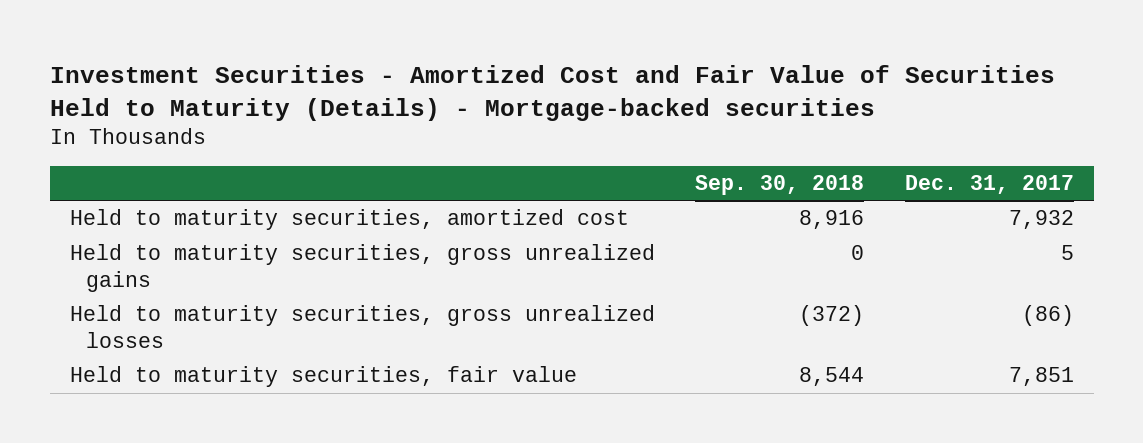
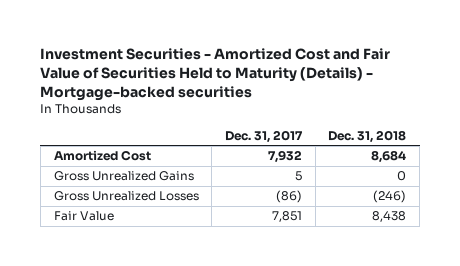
[695,175,865,196] Sep. 30, 2018 -> none
none -> [328,129,407,143] Dec. 31, 2018
[69,209,629,231] Held to maturity securities, amortized cost -> [53,150,151,162] Amortized Cost
[69,244,655,292] Held to maturity securities, gross unrealized gains -> [53,171,194,182] Gross Unrealized Gains
[69,305,655,348] Held to maturity securities, gross unrealized losses -> [53,191,199,202] Gross Unrealized Losses
[69,366,577,388] Held to maturity securities, fair value -> [53,211,114,222] Fair Value

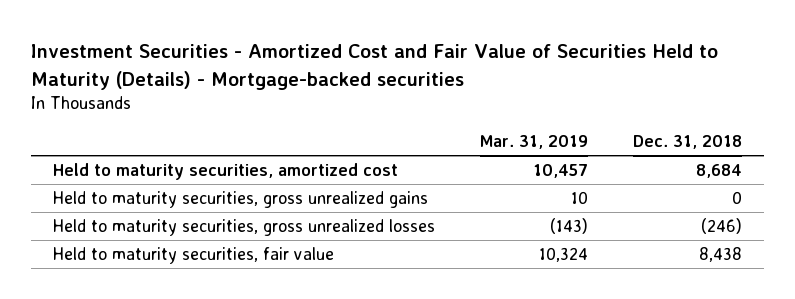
[224,129,303,143] Dec. 31, 2017 -> none
none -> [480,135,589,150] Mar. 31, 2019
[53,150,151,162] Amortized Cost -> [53,163,399,181] Held to maturity securities, amortized cost
[53,171,194,182] Gross Unrealized Gains -> [53,191,429,209] Held to maturity securities, gross unrealized gains
[53,191,199,202] Gross Unrealized Losses -> [53,219,436,237] Held to maturity securities, gross unrealized losses
[53,211,114,222] Fair Value -> [53,247,335,265] Held to maturity securities, fair value

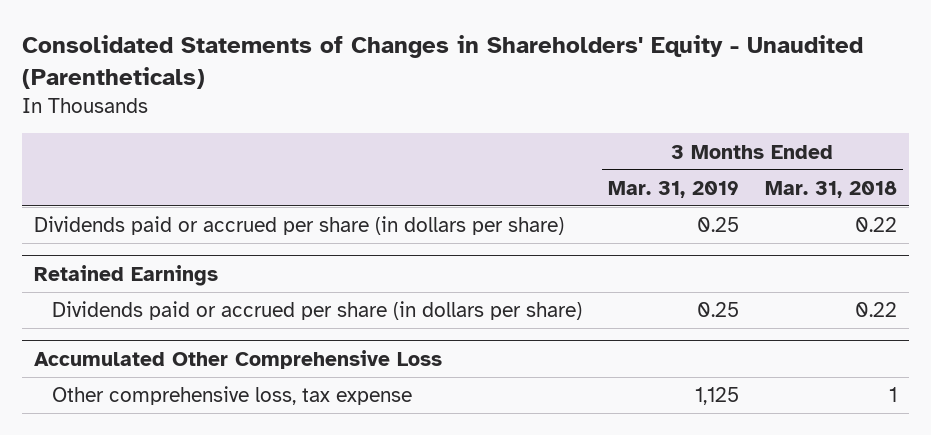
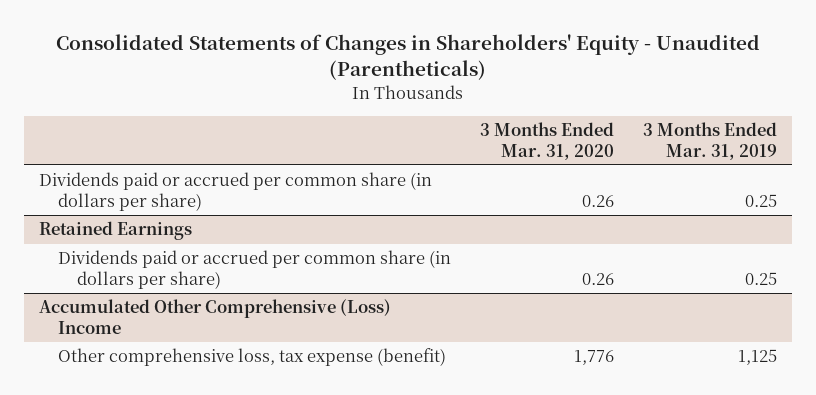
[764,180,897,198] Mar. 31, 2018 -> none
none -> [480,121,615,160] 3 Months Ended Mar. 31, 2020
[34,216,565,236] Dividends paid or accrued per share (in dollars per share) -> [38,172,432,212] Dividends paid or accrued per common share (in dollars per share)
[52,301,583,321] Dividends paid or accrued per share (in dollars per share) -> [58,250,452,290] Dividends paid or accrued per common share (in dollars per share)
[34,349,443,369] Accumulated Other Comprehensive Loss -> [38,299,391,335] Accumulated Other Comprehensive (Loss) Income
[52,386,413,406] Other comprehensive loss, tax expense -> [58,348,447,367] Other comprehensive loss, tax expense (benefit)

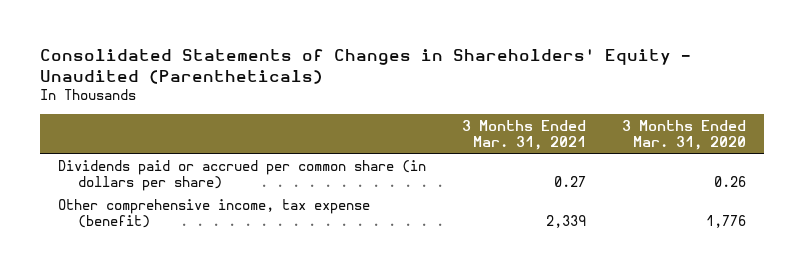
[643,121,778,160] 3 Months Ended Mar. 31, 2019 -> none
none -> [461,119,586,150] 3 Months Ended Mar. 31, 2021
[38,221,192,241] Retained Earnings -> none
[58,250,452,290] Dividends paid or accrued per common share (in dollars per share) -> none
[38,299,391,335] Accumulated Other Comprehensive (Loss) Income -> none
[58,348,447,367] Other comprehensive loss, tax expense (benefit) -> [57,198,370,228] Other comprehensive income, tax expense (benefit)

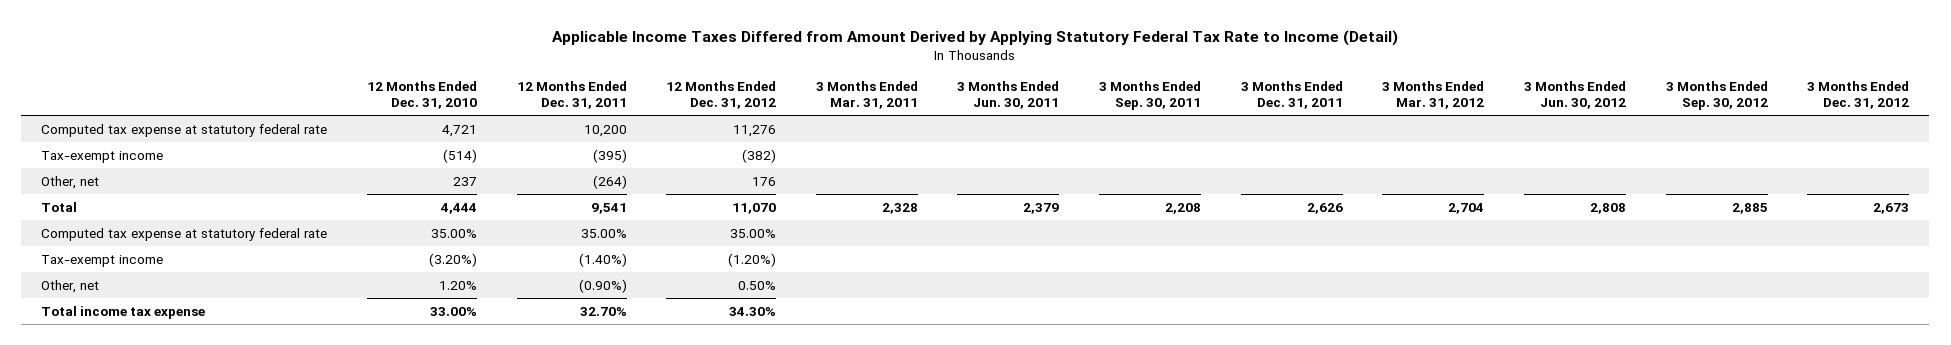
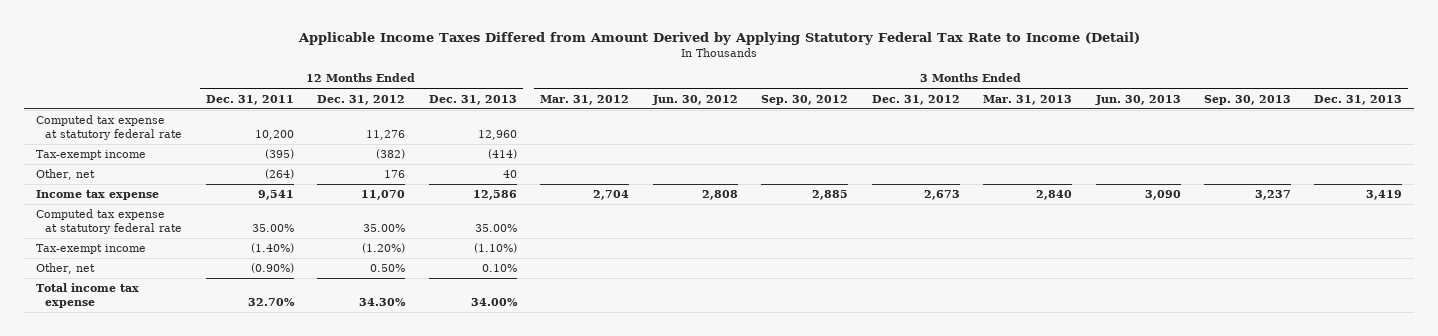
[366,81,477,110] 12 Months Ended Dec. 31, 2010 -> none
[815,81,918,110] 3 Months Ended Mar. 31, 2011 -> none
[957,81,1060,110] 3 Months Ended Jun. 30, 2011 -> none
[1099,81,1202,111] 3 Months Ended Sep. 30, 2011 -> none
[1240,81,1343,110] 3 Months Ended Dec. 31, 2011 -> none
none -> [428,94,517,105] Dec. 31, 2013
none -> [983,94,1073,105] Mar. 31, 2013
none -> [1094,94,1181,105] Jun. 30, 2013
none -> [1204,94,1292,105] Sep. 30, 2013
none -> [1314,94,1403,105] Dec. 31, 2013
[41,201,78,212] Total -> [35,190,159,201] Income tax expense

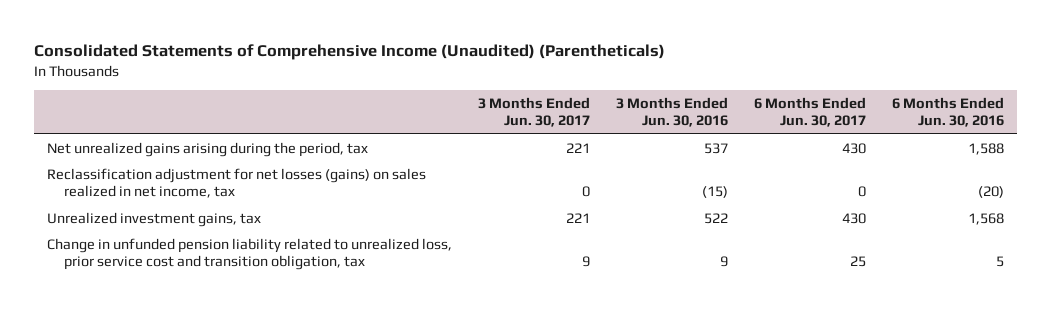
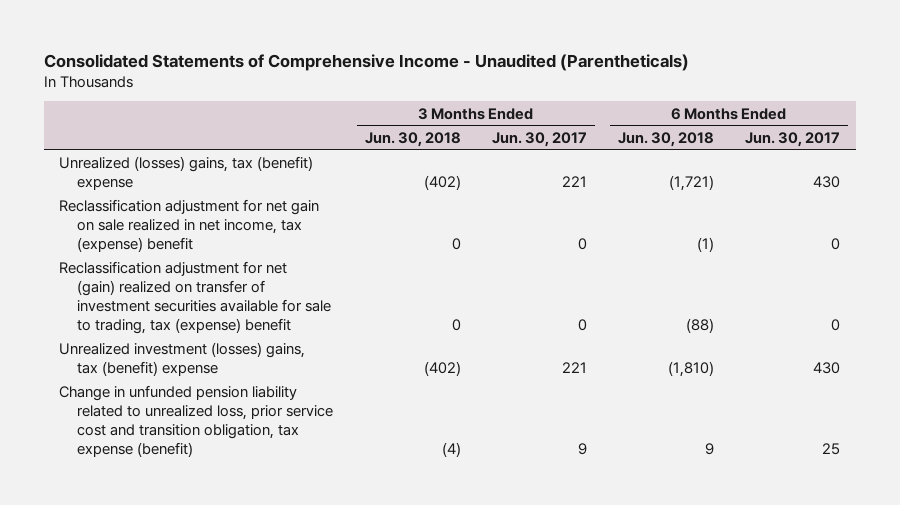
[34,44,666,61] Consolidated Statements of Comprehensive Income (Unaudited) (Parentheticals) -> [43,53,689,71] Consolidated Statements of Comprehensive Income - Unaudited (Parentheticals)
[615,97,728,128] 3 Months Ended Jun. 30, 2016 -> none
[891,97,1004,128] 6 Months Ended Jun. 30, 2016 -> none
none -> [364,131,461,147] Jun. 30, 2018
none -> [617,131,714,147] Jun. 30, 2018
[47,141,369,157] Net unrealized gains arising during the period, tax -> [59,156,314,191] Unrealized (losses) gains, tax (benefit) expense
[47,167,427,199] Reclassification adjustment for net losses (gains) on sales realized in net income, tax -> [59,199,320,253] Reclassification adjustment for net gain on sale realized in net income, tax (expense) benefit
none -> [59,261,332,335] Reclassification adjustment for net (gain) realized on transfer of investment securities available for sale to trading, tax (expense) benefit
[47,211,262,227] Unrealized investment gains, tax -> [59,342,306,377] Unrealized investment (losses) gains, tax (benefit) expense
[47,237,453,271] Change in unfunded pension liability related to unrealized loss, prior service cost and transition obligation, tax -> [59,385,334,458] Change in unfunded pension liability related to unrealized loss, prior service cost and transition obligation, tax expense (benefit)

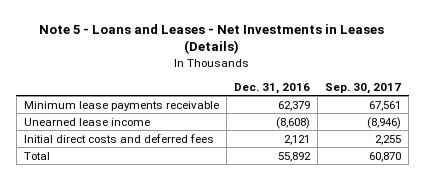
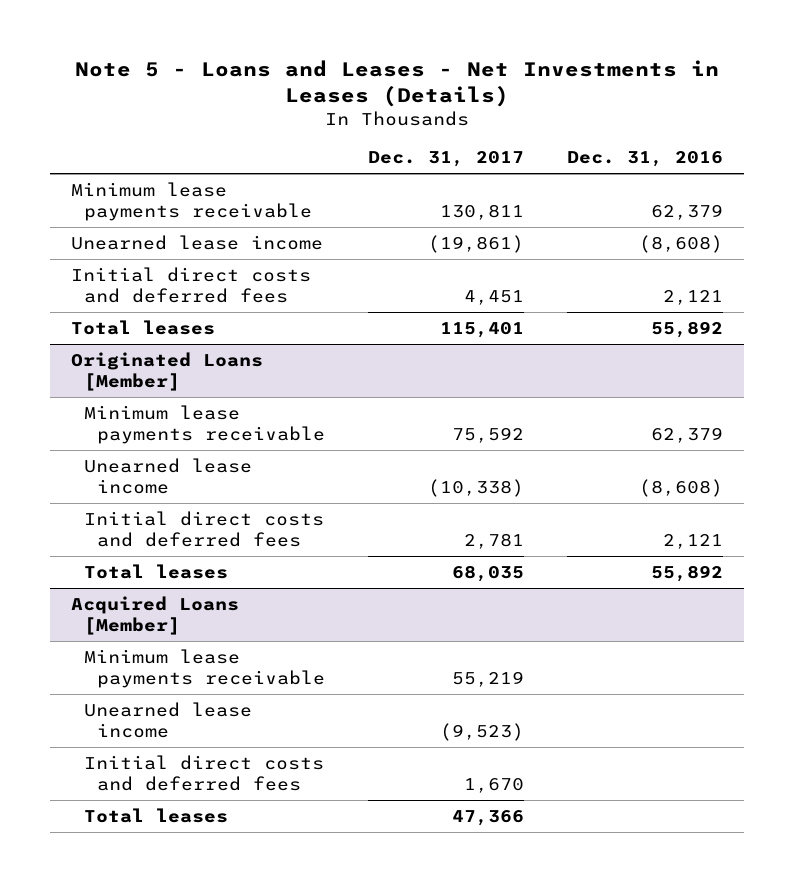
[325,82,402,94] Sep. 30, 2017 -> none
none -> [368,151,525,168] Dec. 31, 2017
[23,151,50,160] Total -> [71,319,216,335] Total leases
none -> [71,351,264,391] Originated Loans [Member]
none -> [84,404,326,444] Minimum lease payments receivable
none -> [84,457,253,494] Unearned lease income
none -> [84,510,325,547] Initial direct costs and deferred fees
none -> [84,563,229,579] Total leases
none -> [71,595,240,635] Acquired Loans [Member]
none -> [84,648,326,688] Minimum lease payments receivable
none -> [84,701,253,738] Unearned lease income
none -> [84,754,325,791] Initial direct costs and deferred fees
none -> [84,807,229,823] Total leases

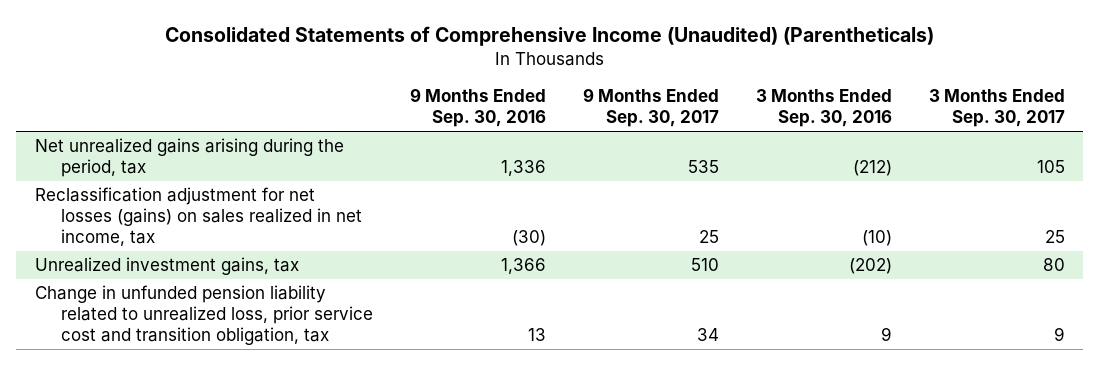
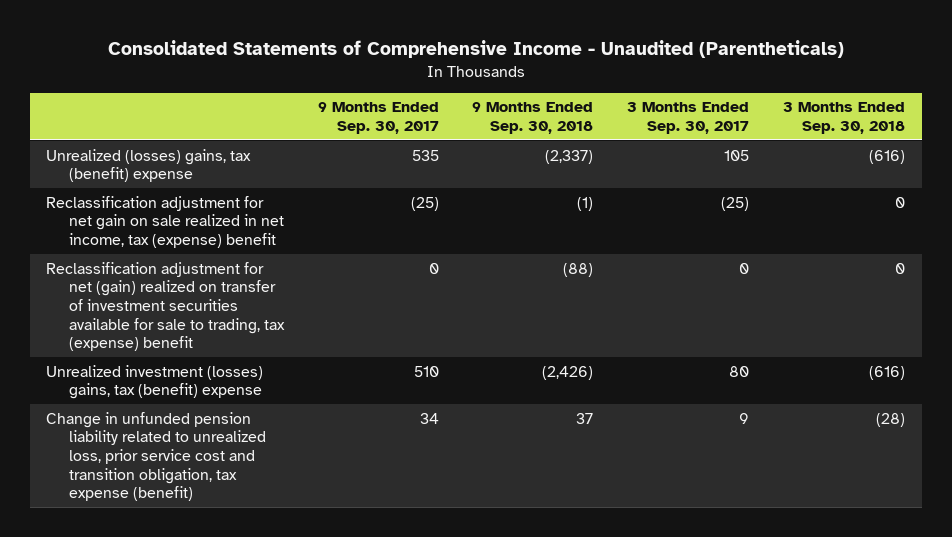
[164,26,934,47] Consolidated Statements of Comprehensive Income (Unaudited) (Parentheticals) -> [107,39,844,58] Consolidated Statements of Comprehensive Income - Unaudited (Parentheticals)
[410,88,547,128] 9 Months Ended Sep. 30, 2016 -> none
[756,89,893,128] 3 Months Ended Sep. 30, 2016 -> none
none -> [472,102,594,135] 9 Months Ended Sep. 30, 2018
none -> [783,102,906,135] 3 Months Ended Sep. 30, 2018
[34,138,344,178] Net unrealized gains arising during the period, tax -> [46,148,252,183] Unrealized (losses) gains, tax (benefit) expense
[34,187,363,247] Reclassification adjustment for net losses (gains) on sales realized in net income, tax -> [46,195,284,249] Reclassification adjustment for net gain on sale realized in net income, tax (expense) benefit
[699,230,720,244] 25 -> [410,196,439,211] (25)
[1044,230,1065,244] 25 -> [721,196,750,211] (25)
none -> [46,261,285,352] Reclassification adjustment for net (gain) realized on transfer of investment securities available for sale to trading, tax (expense) benefit
[34,257,299,276] Unrealized investment gains, tax -> [46,364,264,400] Unrealized investment (losses) gains, tax (benefit) expense
[34,285,374,346] Change in unfunded pension liability related to unrealized loss, prior service cost and transition obligation, tax -> [46,411,266,502] Change in unfunded pension liability related to unrealized loss, prior service cost and transition obligation, tax expense (benefit)

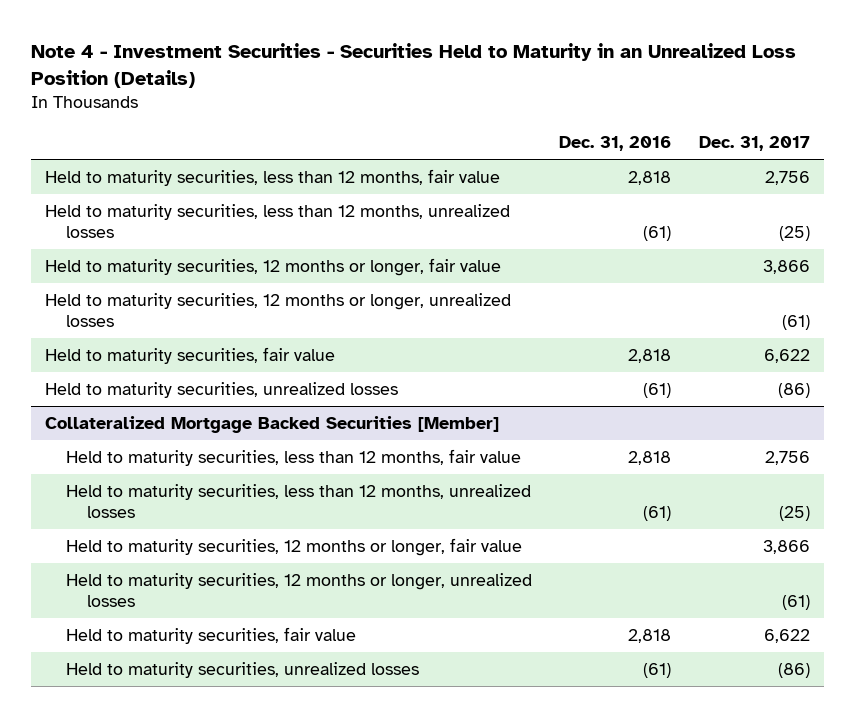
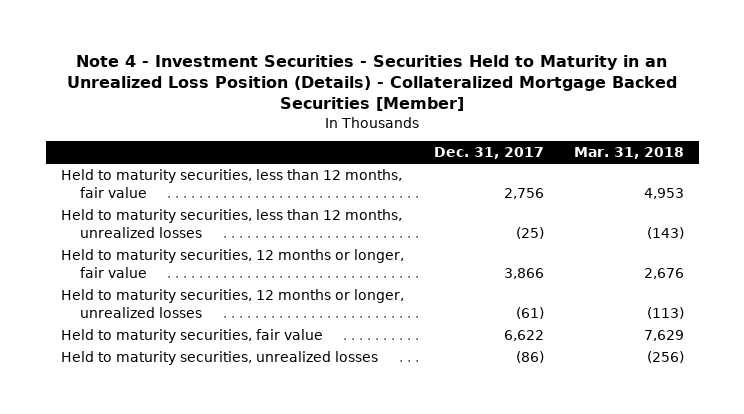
[31,42,797,88] Note 4 - Investment Securities - Securities Held to Maturity in an Unrealized Loss Position (Details) -> [67,54,678,112] Note 4 - Investment Securities - Securities Held to Maturity in an Unrealized Loss Position (Details) - Collateralized Mortgage Backed Securities [Member]
[559,136,672,152] Dec. 31, 2016 -> none
none -> [573,147,684,160] Mar. 31, 2018
[44,415,499,433] Collateralized Mortgage Backed Securities [Member] -> none
[65,448,521,466] Held to maturity securities, less than 12 months, fair value -> none
[65,483,531,518] Held to maturity securities, less than 12 months, unrealized losses -> none
[65,537,522,556] Held to maturity securities, 12 months or longer, fair value -> none
[65,572,532,607] Held to maturity securities, 12 months or longer, unrealized losses -> none
[65,626,356,644] Held to maturity securities, fair value -> none
[65,661,419,678] Held to maturity securities, unrealized losses -> none

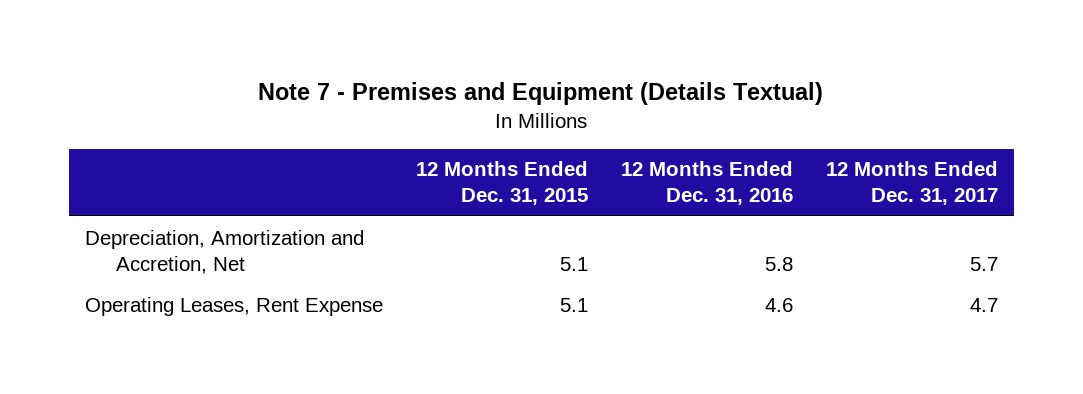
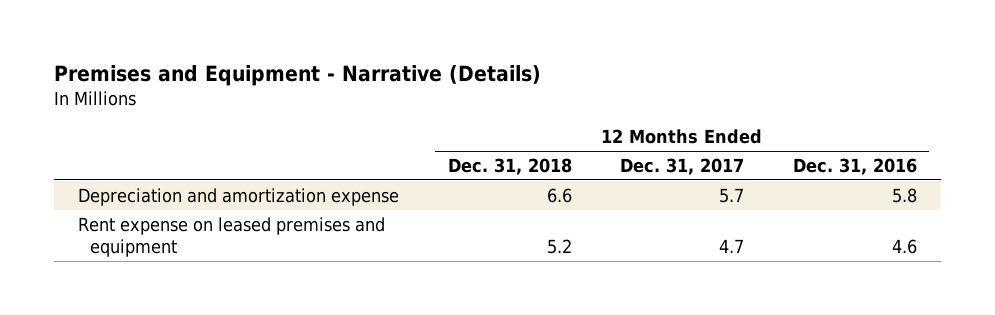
[258,82,824,106] Note 7 - Premises and Equipment (Details Textual) -> [53,65,541,87] Premises and Equipment - Narrative (Details)
[415,161,588,206] 12 Months Ended Dec. 31, 2015 -> none
none -> [447,158,572,176] Dec. 31, 2018
[85,229,365,274] Depreciation, Amortization and Accretion, Net -> [77,187,399,206] Depreciation and amortization expense
[85,296,384,316] Operating Leases, Rent Expense -> [77,216,385,257] Rent expense on leased premises and equipment

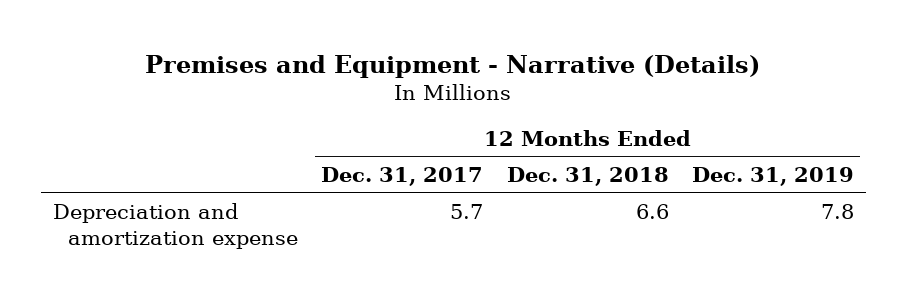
[792,158,917,176] Dec. 31, 2016 -> none
none -> [691,167,854,187] Dec. 31, 2019
[77,216,385,257] Rent expense on leased premises and equipment -> none

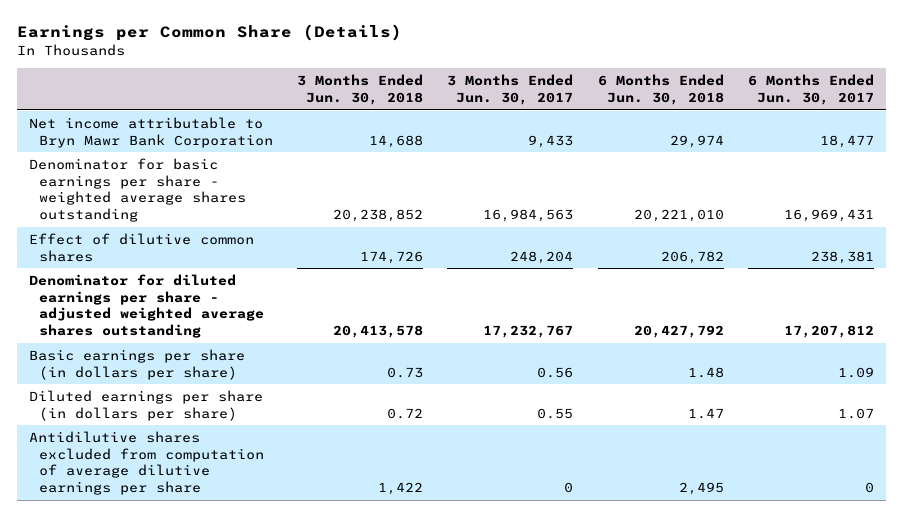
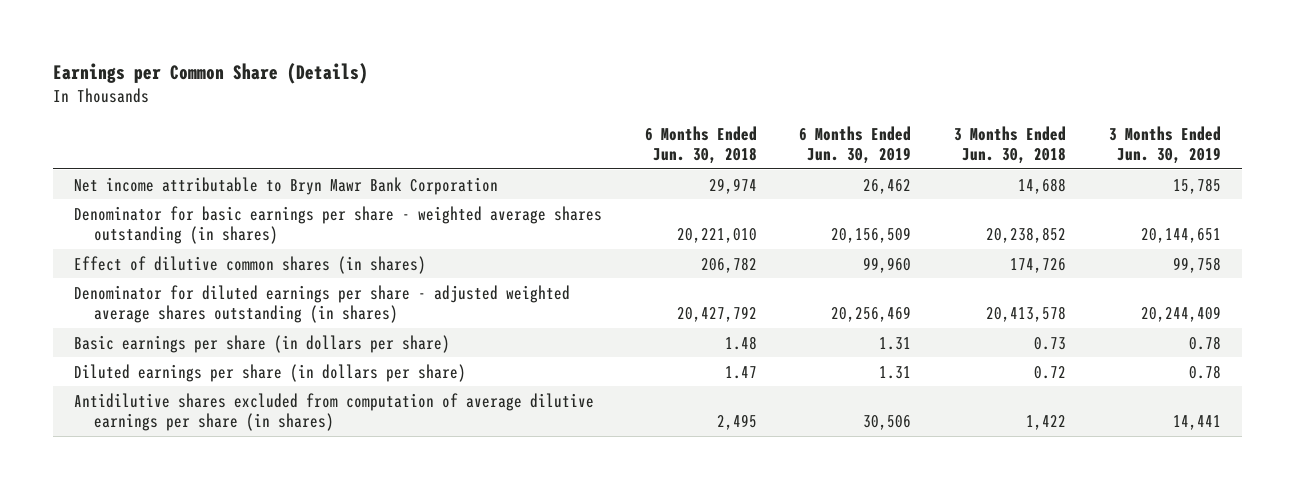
[447,74,574,105] 3 Months Ended Jun. 30, 2017 -> none
[747,74,874,105] 6 Months Ended Jun. 30, 2017 -> none
none -> [799,125,912,165] 6 Months Ended Jun. 30, 2019
none -> [1108,125,1221,165] 3 Months Ended Jun. 30, 2019
[29,157,247,223] Denominator for basic earnings per share - weighted average shares outstanding -> [74,205,603,245] Denominator for basic earnings per share - weighted average shares outstanding (in shares)
[29,232,255,262] Effect of dilutive common shares -> [74,255,427,274] Effect of dilutive common shares (in shares)
[29,273,265,339] Denominator for diluted earnings per share - adjusted weighted average shares outstanding -> [74,284,571,324] Denominator for diluted earnings per share - adjusted weighted average shares outstanding (in shares)
[29,430,265,496] Antidilutive shares excluded from computation of average dilutive earnings per share -> [74,392,595,432] Antidilutive shares excluded from computation of average dilutive earnings per share (in shares)

